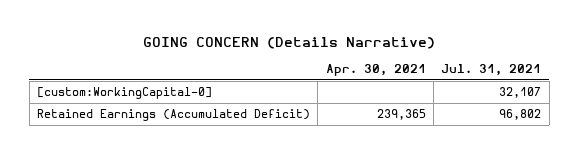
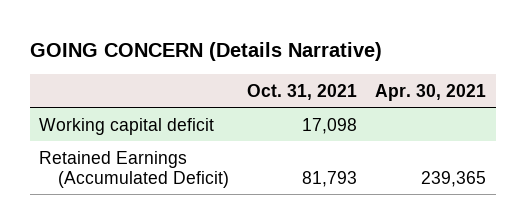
[441,64,542,77] Jul. 31, 2021 -> none
none -> [246,83,357,100] Oct. 31, 2021
[36,87,212,100] [custom:WorkingCapital-0] -> [38,117,214,135] Working capital deficit

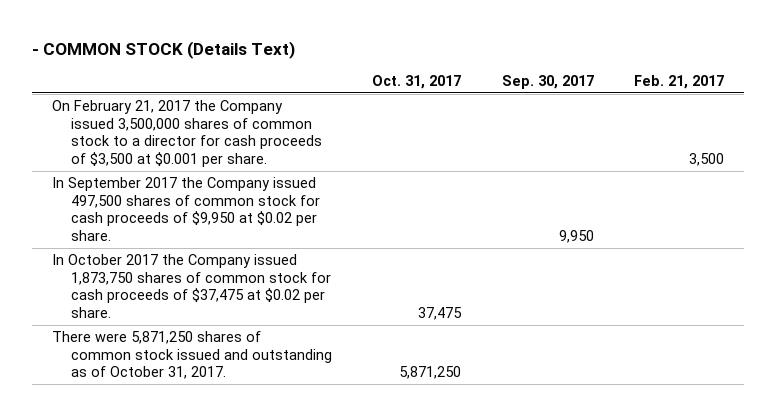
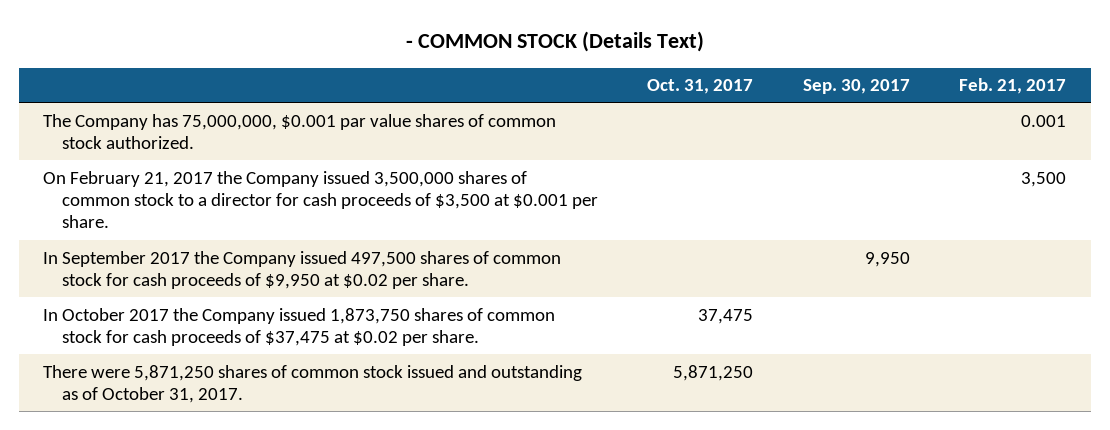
none -> [43,113,557,150] The Company has 75,000,000, $0.001 par value shares of common stock authorized.

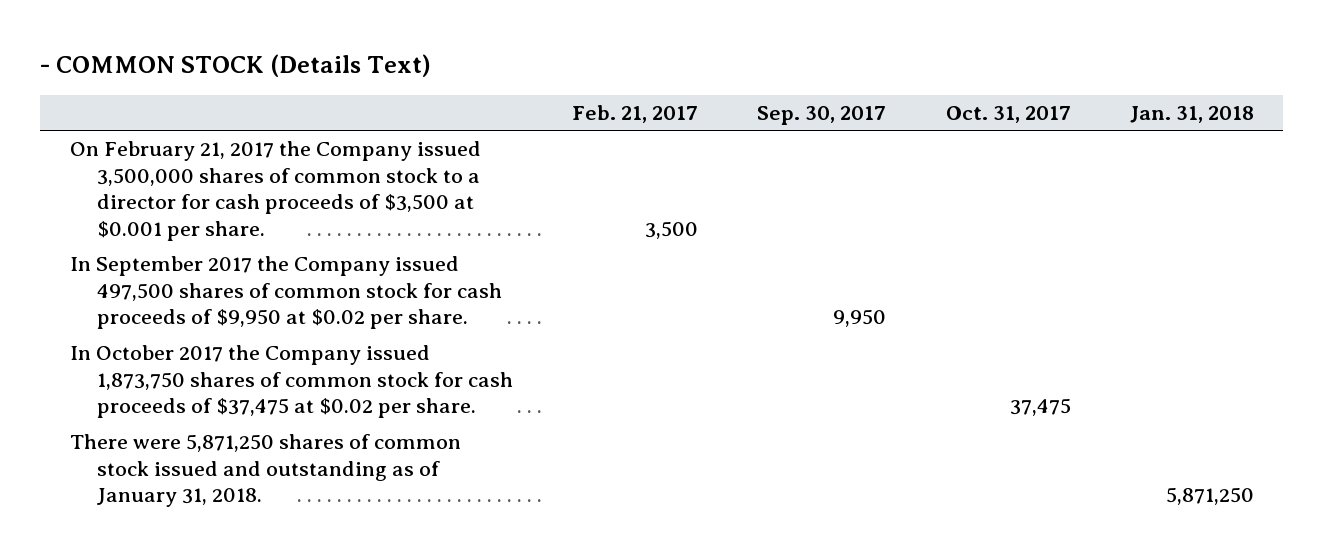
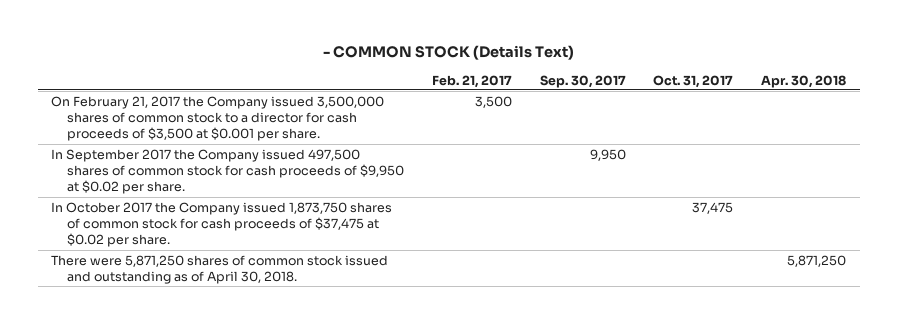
[1129,105,1254,123] Jan. 31, 2018 -> none
none -> [761,74,847,88] Apr. 30, 2018
[69,434,461,508] There were 5,871,250 shares of common stock issued and outstanding as of January 31, 2018. -> [51,254,389,284] There were 5,871,250 shares of common stock issued and outstanding as of April 30, 2018.

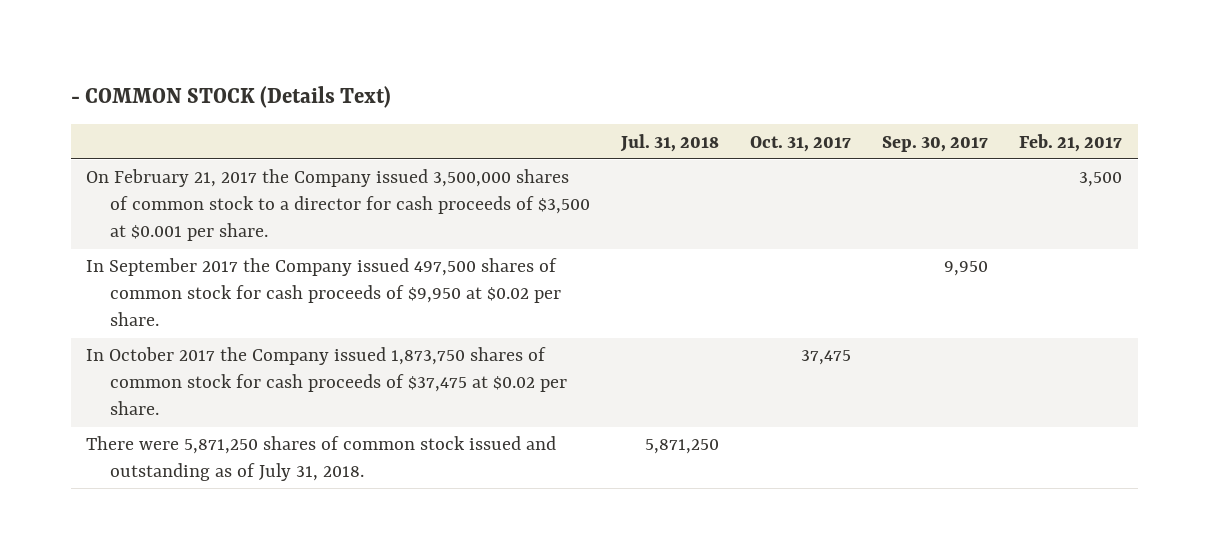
[761,74,847,88] Apr. 30, 2018 -> none
none -> [619,133,719,152] Jul. 31, 2018
[51,254,389,284] There were 5,871,250 shares of common stock issued and outstanding as of April 30, 2018. -> [86,436,557,482] There were 5,871,250 shares of common stock issued and outstanding as of July 31, 2018.

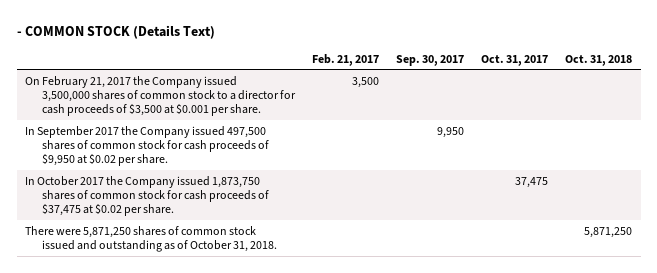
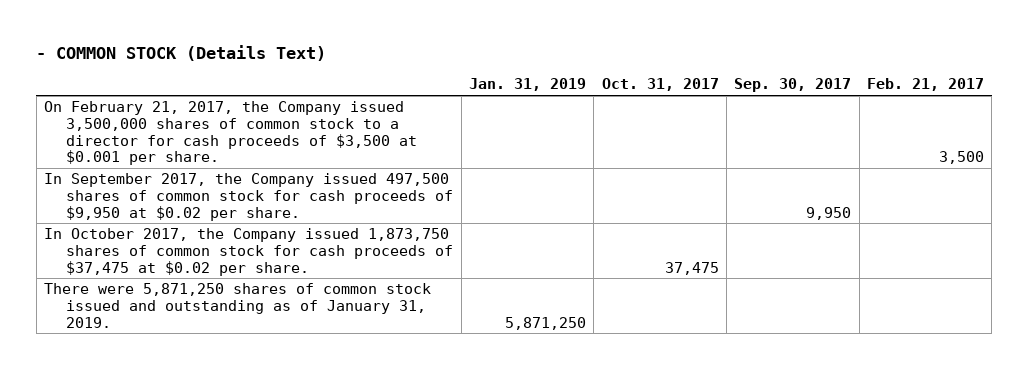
[565,54,633,66] Oct. 31, 2018 -> none
none -> [468,78,586,92] Jan. 31, 2019
[25,75,297,117] On February 21, 2017 the Company issued 3,500,000 shares of common stock to a director for cash proceeds of $3,500 at $0.001 per share. -> [44,101,418,166] On February 21, 2017, the Company issued 3,500,000 shares of common stock to a director for cash proceeds of $3,500 at $0.001 per share.
[25,125,270,167] In September 2017 the Company issued 497,500 shares of common stock for cash proceeds of $9,950 at $0.02 per share. -> [44,173,454,221] In September 2017, the Company issued 497,500 shares of common stock for cash proceeds of $9,950 at $0.02 per share.
[25,175,270,217] In October 2017 the Company issued 1,873,750 shares of common stock for cash proceeds of $37,475 at $0.02 per share. -> [44,228,454,276] In October 2017, the Company issued 1,873,750 shares of common stock for cash proceeds of $37,475 at $0.02 per share.
[25,225,278,252] There were 5,871,250 shares of common stock issued and outstanding as of October 31, 2018. -> [44,283,432,328] There were 5,871,250 shares of common stock issued and outstanding as of January 31, 2019.

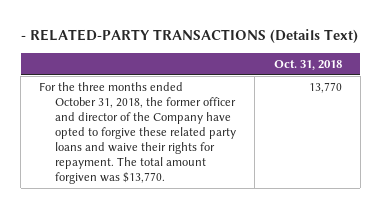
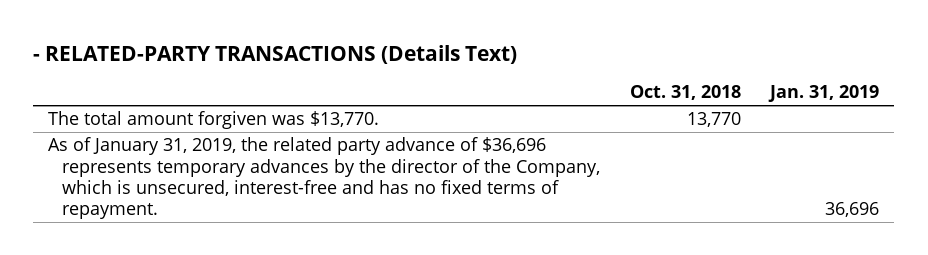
none -> [768,85,880,103] Jan. 31, 2019
[39,81,237,185] For the three months ended October 31, 2018, the former officer and director of the Company have opted to forgive these related party loans and waive their rights for repayment. The total amount forgiven was $13,770. -> [48,111,380,130] The total amount forgiven was $13,770.
none -> [48,137,600,220] As of January 31, 2019, the related party advance of $36,696 represents temporary advances by the director of the Company, which is unsecured, interest-free and has no fixed terms of repayment.

